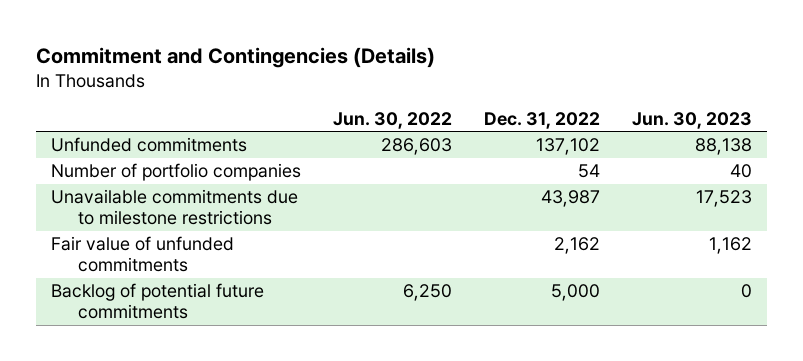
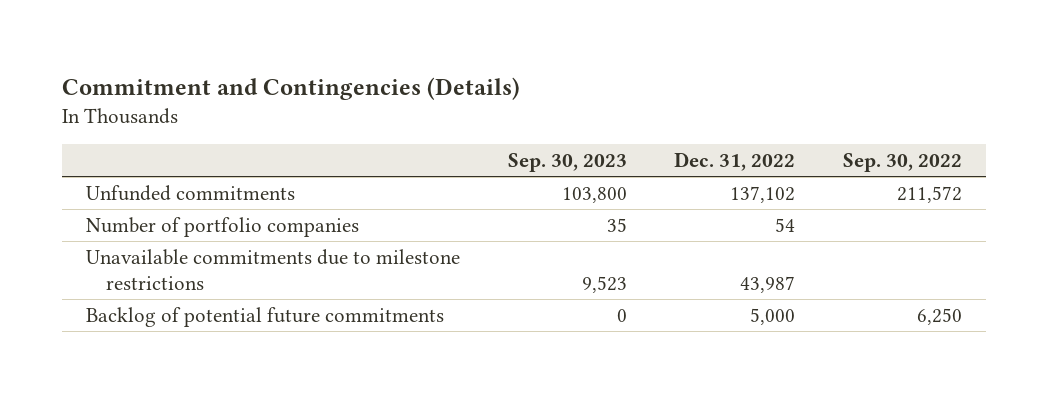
[333,111,453,129] Jun. 30, 2022 -> none
[631,111,752,129] Jun. 30, 2023 -> none
none -> [507,152,627,172] Sep. 30, 2023
none -> [842,152,962,172] Sep. 30, 2022
[51,236,235,273] Fair value of unfunded commitments -> none

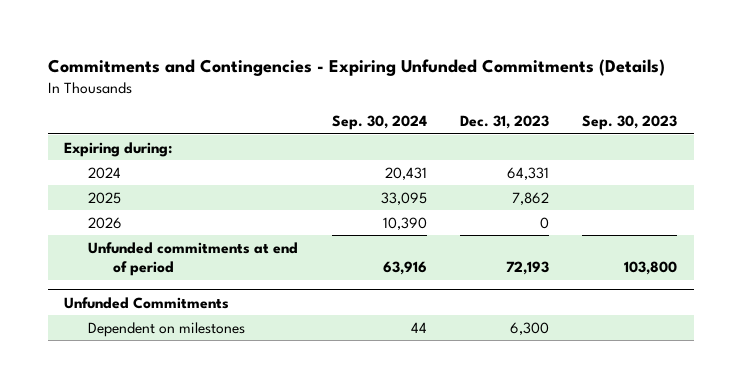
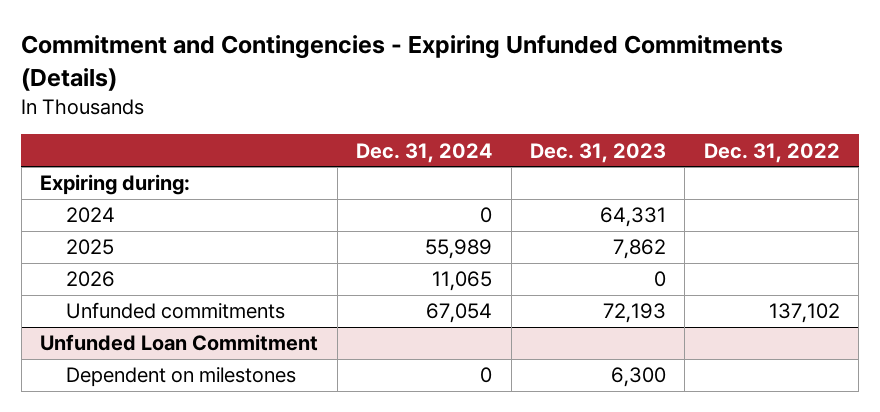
[47,58,665,76] Commitments and Contingencies - Expiring Unfunded Commitments (Details) -> [21,35,784,91] Commitment and Contingencies - Expiring Unfunded Commitments (Details)
[331,115,427,131] Sep. 30, 2024 -> none
[581,115,677,131] Sep. 30, 2023 -> none
none -> [356,142,493,163] Dec. 31, 2024
none -> [703,142,840,163] Dec. 31, 2022
[88,241,299,277] Unfunded commitments at end of period -> [66,302,286,320] Unfunded commitments
[64,296,230,309] Unfunded Commitments -> [40,334,319,352] Unfunded Loan Commitment

